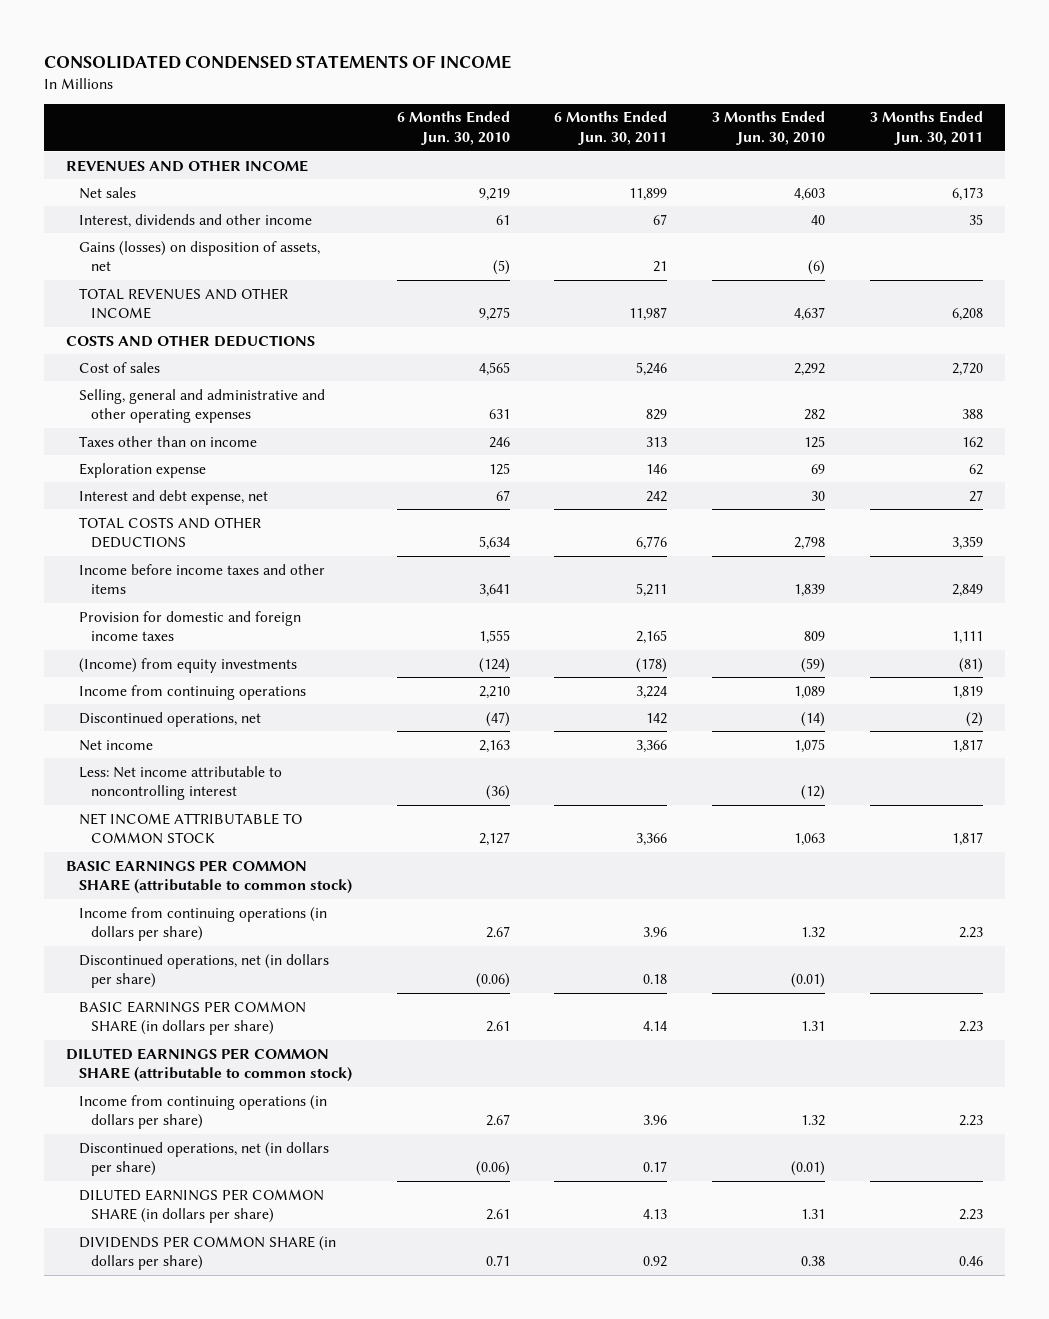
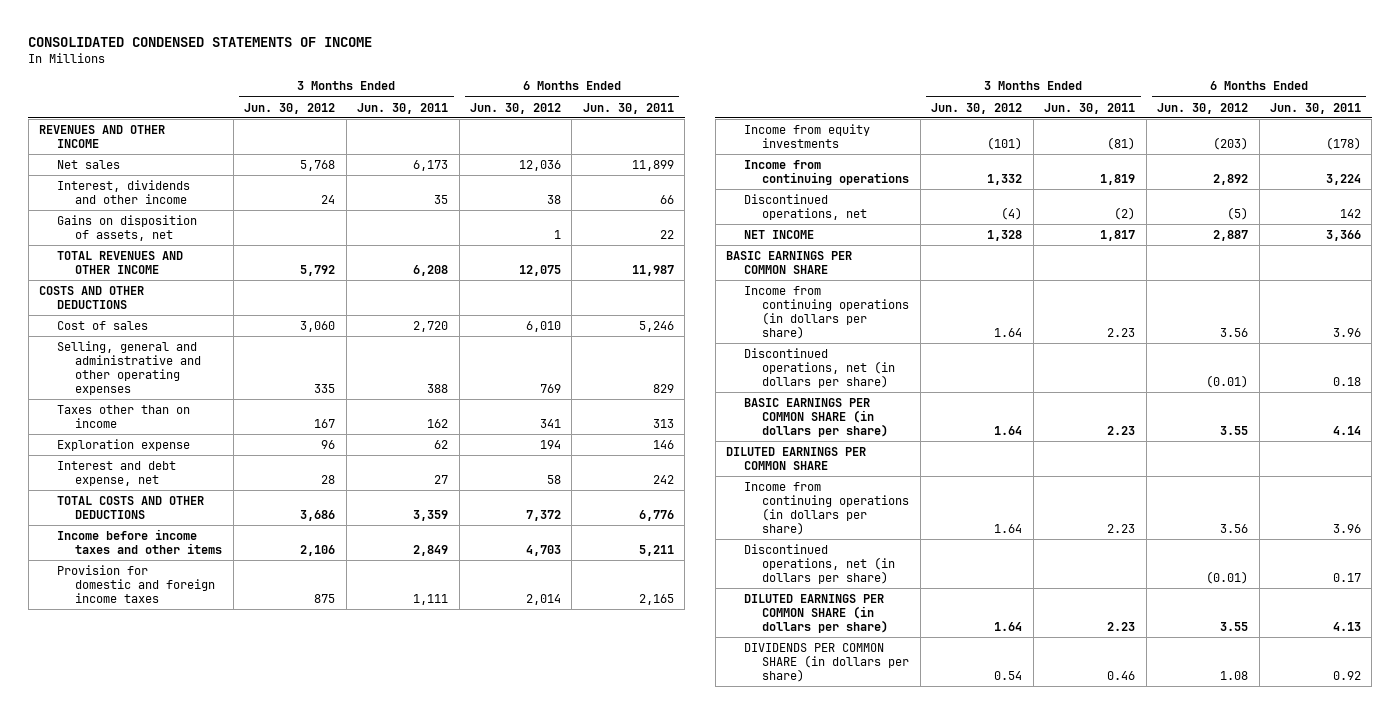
[396,111,510,146] 6 Months Ended Jun. 30, 2010 -> none
[712,111,826,146] 3 Months Ended Jun. 30, 2010 -> none
none -> [244,102,336,114] Jun. 30, 2012
none -> [470,102,562,114] Jun. 30, 2012
[653,213,668,225] 67 -> [659,195,674,205] 66
[78,240,320,272] Gains (losses) on disposition of assets, net -> [57,215,198,242] Gains on disposition of assets, net
[653,261,668,273] 21 -> [659,230,674,240] 22
[78,657,297,673] (Income) from equity investments -> [744,124,871,149] Income from equity investments
[78,739,153,751] Net income -> none
[78,765,282,801] Less: Net income attributable to noncontrolling interest -> none
[78,812,302,845] NET INCOME ATTRIBUTABLE TO COMMON STOCK -> [744,230,815,240] NET INCOME
[66,859,352,895] BASIC EARNINGS PER COMMON SHARE (attributable to common stock) -> [726,251,853,275] BASIC EARNINGS PER COMMON SHARE
[66,1047,352,1083] DILUTED EARNINGS PER COMMON SHARE (attributable to common stock) -> [726,447,867,471] DILUTED EARNINGS PER COMMON SHARE

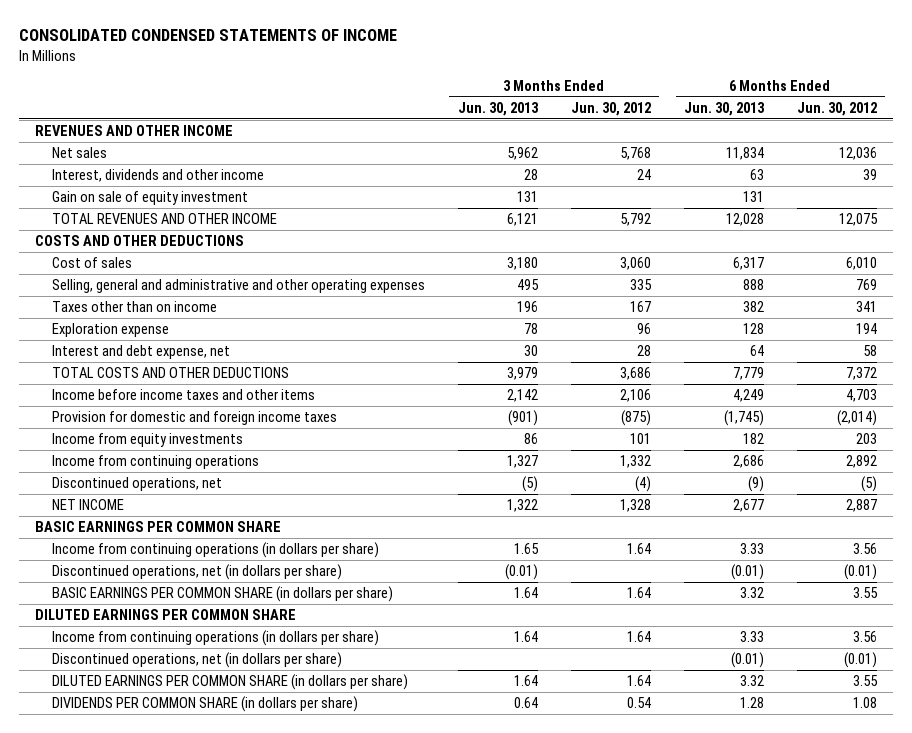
[357,102,449,114] Jun. 30, 2011 -> none
[582,102,674,114] Jun. 30, 2011 -> none
none -> [457,101,539,116] Jun. 30, 2013
none -> [683,101,765,116] Jun. 30, 2013
[57,215,198,242] Gains on disposition of assets, net -> none
[547,195,562,205] 38 -> [862,169,877,181] 39
none -> [51,191,248,206] Gain on sale of equity investment
[314,594,336,604] 875 -> [620,410,651,427] (875)
[526,594,562,606] 2,014 -> [836,410,877,427] (2,014)
[987,137,1023,151] (101) -> [629,433,651,445] 101
[1213,137,1249,151] (203) -> [855,433,877,445] 203

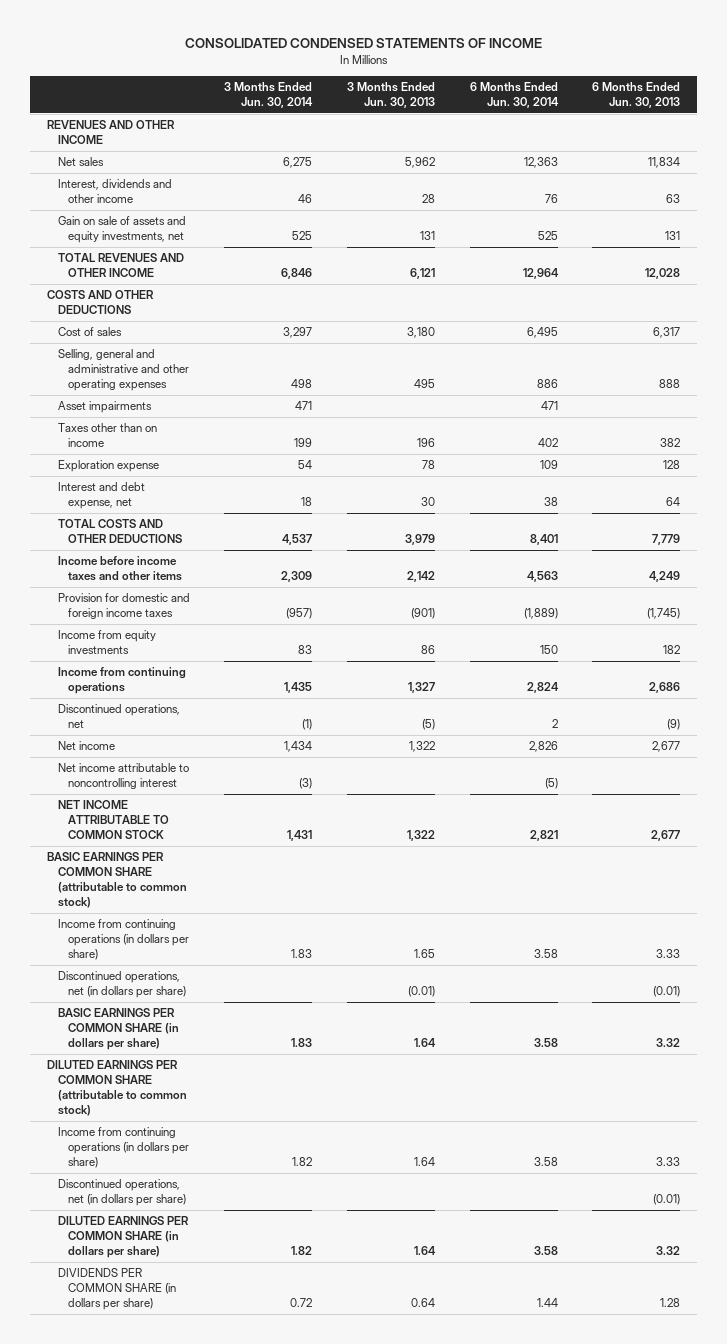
[570,101,651,116] Jun. 30, 2012 -> none
[796,101,877,116] Jun. 30, 2012 -> none
none -> [224,82,314,108] 3 Months Ended Jun. 30, 2014
none -> [469,82,559,108] 6 Months Ended Jun. 30, 2014
[51,191,248,206] Gain on sale of equity investment -> [57,216,186,244] Gain on sale of assets and equity investments, net
none -> [57,401,152,414] Asset impairments
none -> [57,741,115,751] Net income
none -> [57,763,189,790] Net income attributable to noncontrolling interest
[51,499,124,511] NET INCOME -> [57,800,170,840] NET INCOME ATTRIBUTABLE TO COMMON STOCK
[35,521,282,533] BASIC EARNINGS PER COMMON SHARE -> [47,852,187,909] BASIC EARNINGS PER COMMON SHARE (attributable to common stock)
[35,609,297,621] DILUTED EARNINGS PER COMMON SHARE -> [47,1060,187,1117] DILUTED EARNINGS PER COMMON SHARE (attributable to common stock)

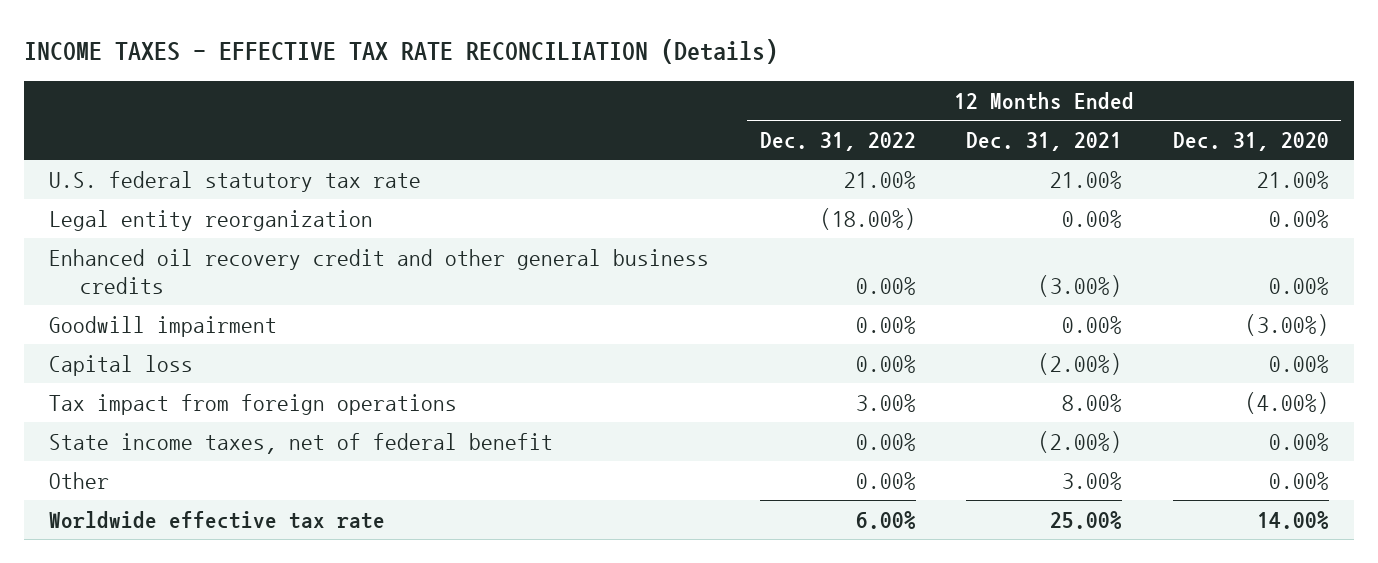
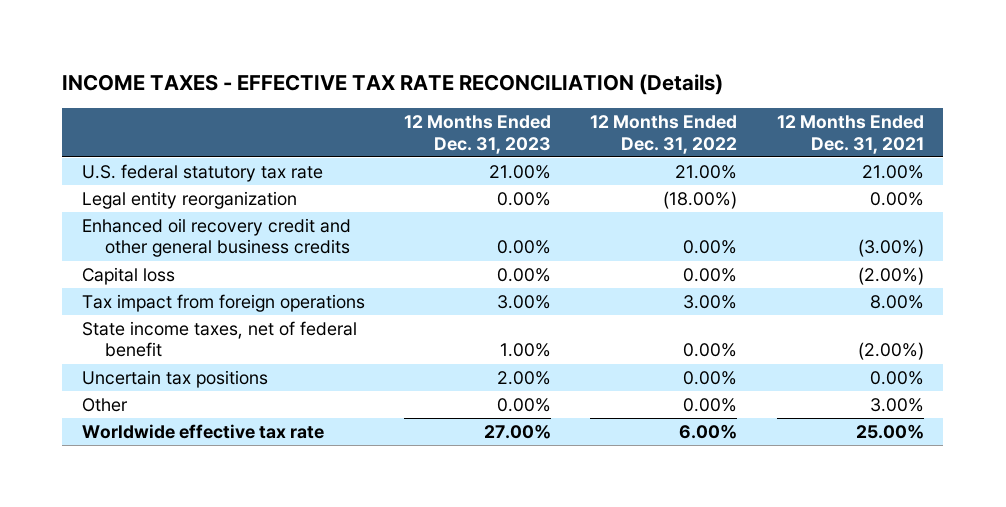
[1172,132,1329,152] Dec. 31, 2020 -> none
none -> [404,115,552,154] 12 Months Ended Dec. 31, 2023
[49,315,278,337] Goodwill impairment -> none
none -> [81,369,268,388] Uncertain tax positions

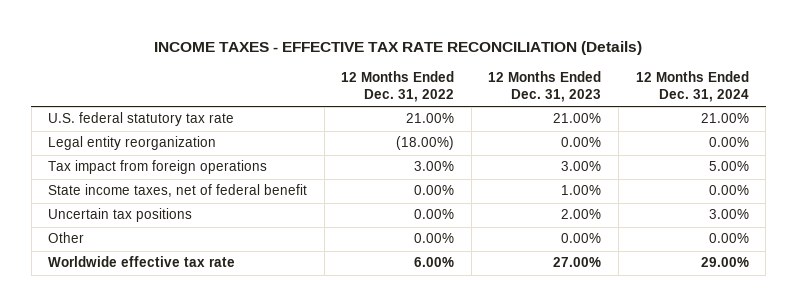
[776,115,924,154] 12 Months Ended Dec. 31, 2021 -> none
none -> [635,71,749,103] 12 Months Ended Dec. 31, 2024
[81,217,351,258] Enhanced oil recovery credit and other general business credits -> none
[81,266,175,285] Capital loss -> none

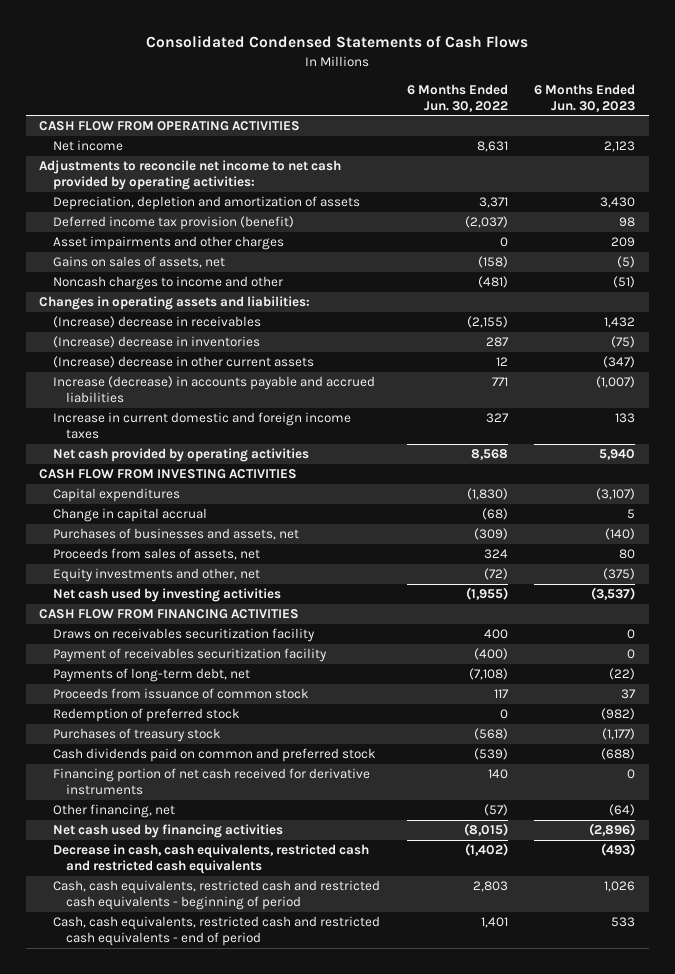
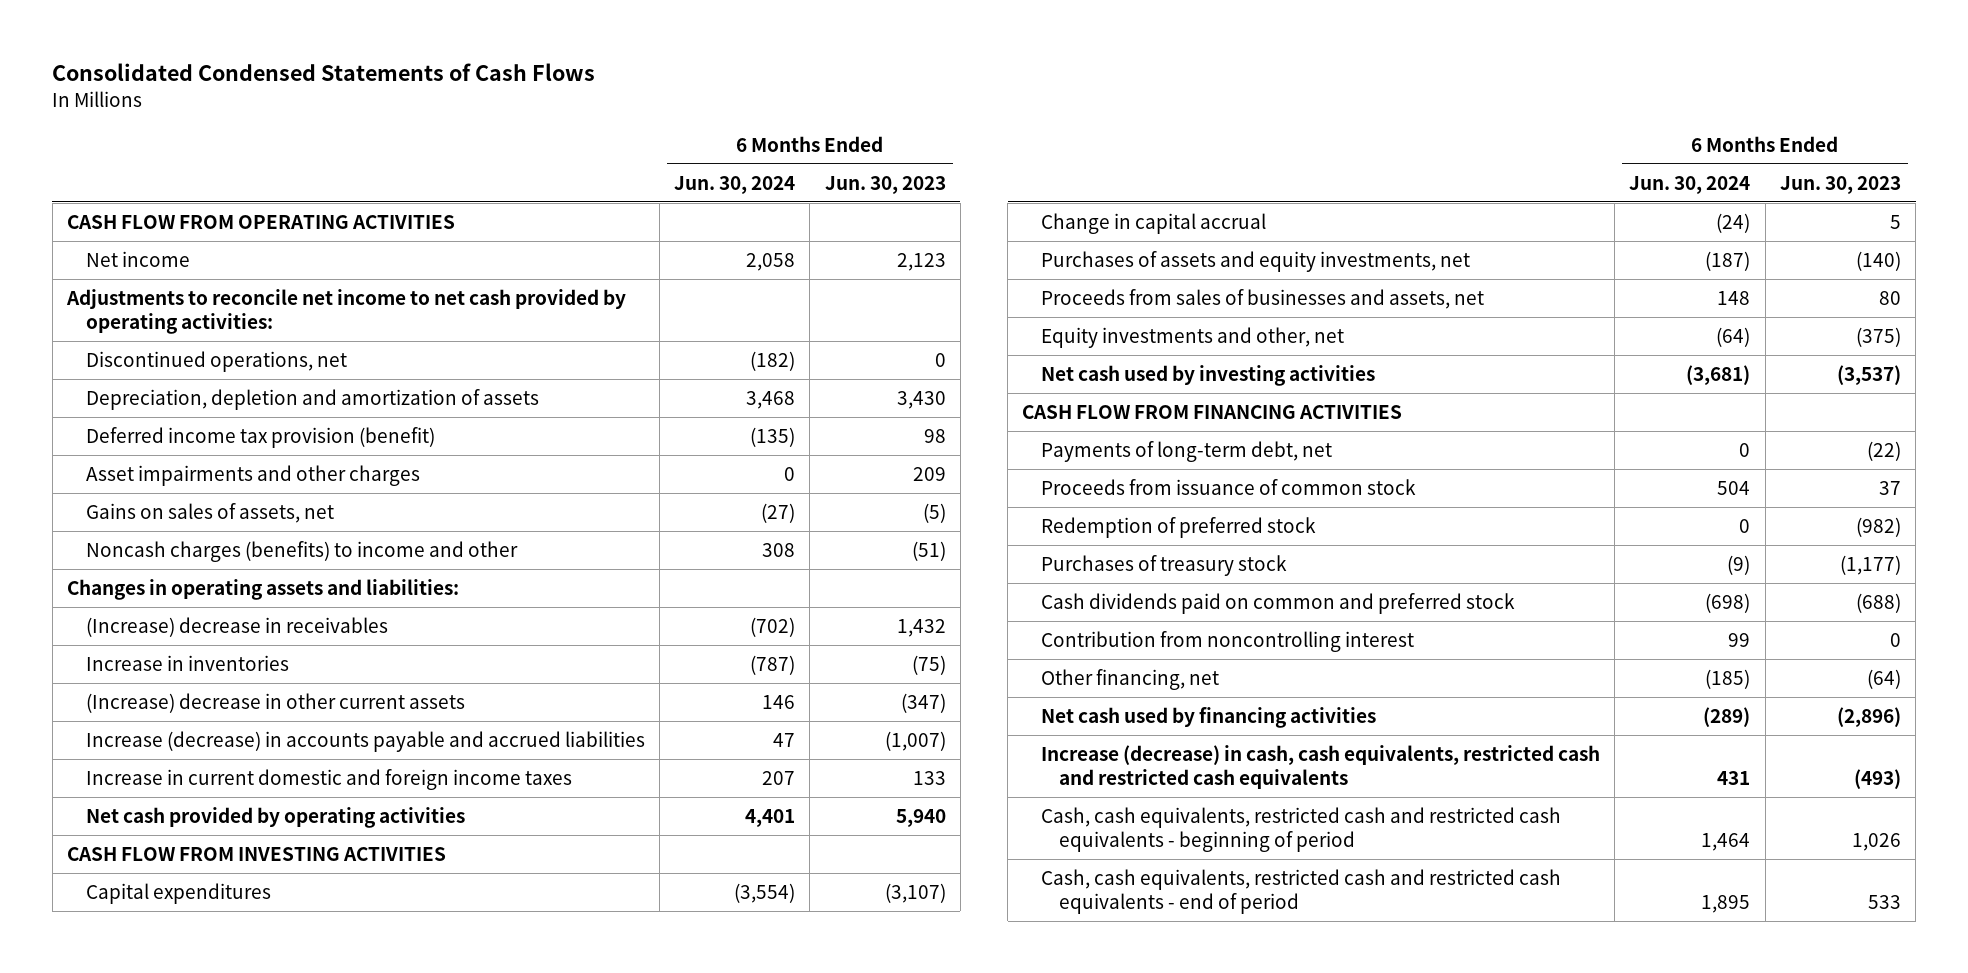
[406,83,508,112] 6 Months Ended Jun. 30, 2022 -> none
none -> [674,175,796,194] Jun. 30, 2024
none -> [85,350,347,372] Discontinued operations, net
[52,276,283,291] Noncash charges to income and other -> [85,540,518,562] Noncash charges (benefits) to income and other
[52,336,260,349] (Increase) decrease in inventories -> [85,654,289,671] Increase in inventories
[52,528,299,541] Purchases of businesses and assets, net -> [1040,250,1470,272] Purchases of assets and equity investments, net
[52,548,260,561] Proceeds from sales of assets, net -> [1040,288,1484,309] Proceeds from sales of businesses and assets, net
[52,628,315,643] Draws on receivables securitization facility -> none
[52,648,327,663] Payment of receivables securitization facility -> none
[52,768,370,796] Financing portion of net cash received for derivative instruments -> none
none -> [1040,630,1414,652] Contribution from noncontrolling interest
[52,844,369,875] Decrease in cash, cash equivalents, restricted cash and restricted cash equivalents -> [1040,744,1600,789] Increase (decrease) in cash, cash equivalents, restricted cash and restricted cash equivalents

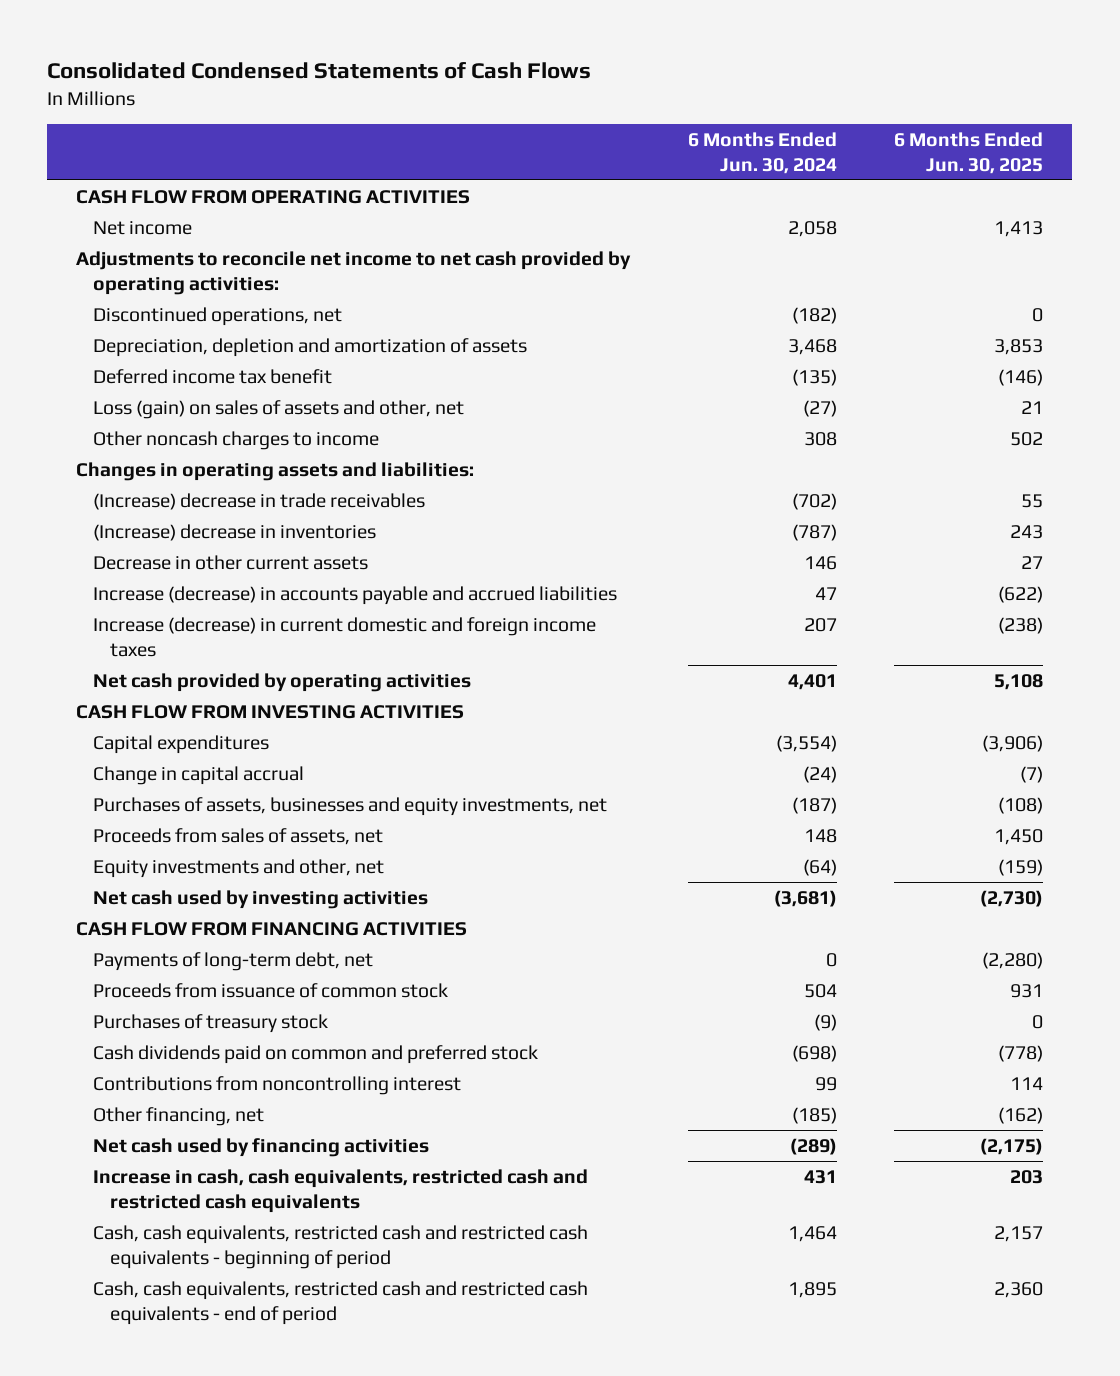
[824,175,946,194] Jun. 30, 2023 -> none
none -> [894,132,1044,174] 6 Months Ended Jun. 30, 2025
[85,464,420,486] Asset impairments and other charges -> none
[85,426,435,448] Deferred income tax provision (benefit) -> [93,368,333,384] Deferred income tax benefit
[85,502,334,523] Gains on sales of assets, net -> [93,399,465,419] Loss (gain) on sales of assets and other, net
[85,540,518,562] Noncash charges (benefits) to income and other -> [93,430,380,450] Other noncash charges to income
[85,616,388,637] (Increase) decrease in receivables -> [93,492,426,510] (Increase) decrease in trade receivables
[85,654,289,671] Increase in inventories -> [93,523,377,541] (Increase) decrease in inventories
[85,692,465,713] (Increase) decrease in other current assets -> [93,554,369,570] Decrease in other current assets
[85,768,572,790] Increase in current domestic and foreign income taxes -> [93,616,597,657] Increase (decrease) in current domestic and foreign income taxes
[1040,250,1470,272] Purchases of assets and equity investments, net -> [93,796,608,816] Purchases of assets, businesses and equity investments, net
[1040,288,1484,309] Proceeds from sales of businesses and assets, net -> [93,827,384,845] Proceeds from sales of assets, net
[1040,516,1316,538] Redemption of preferred stock -> none
[1040,630,1414,652] Contribution from noncontrolling interest -> [93,1075,462,1095] Contributions from noncontrolling interest
[1040,744,1600,789] Increase (decrease) in cash, cash equivalents, restricted cash and restricted cash equivalents -> [93,1168,589,1213] Increase in cash, cash equivalents, restricted cash and restricted cash equivalents

